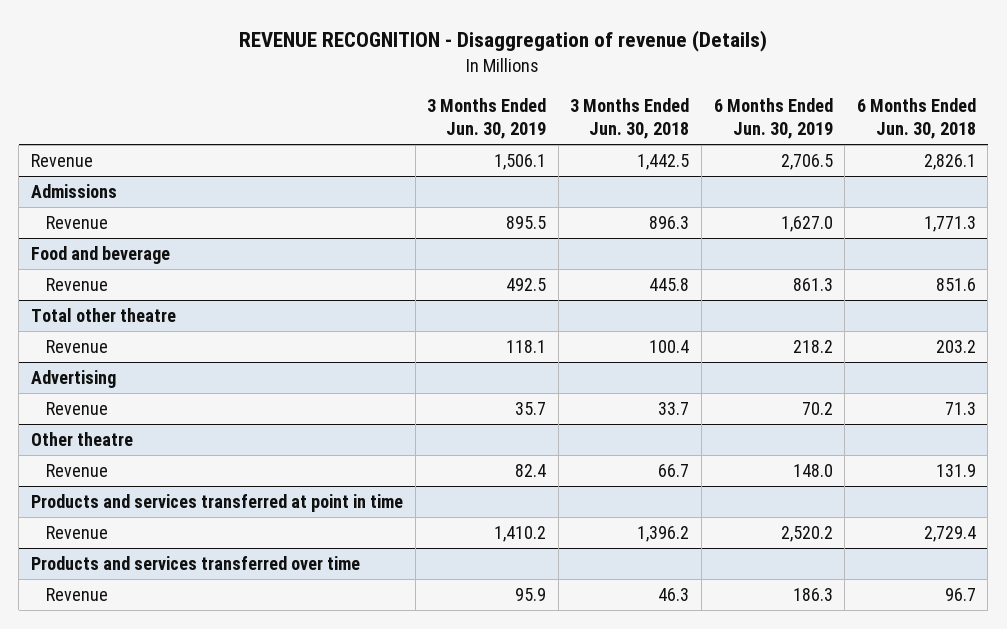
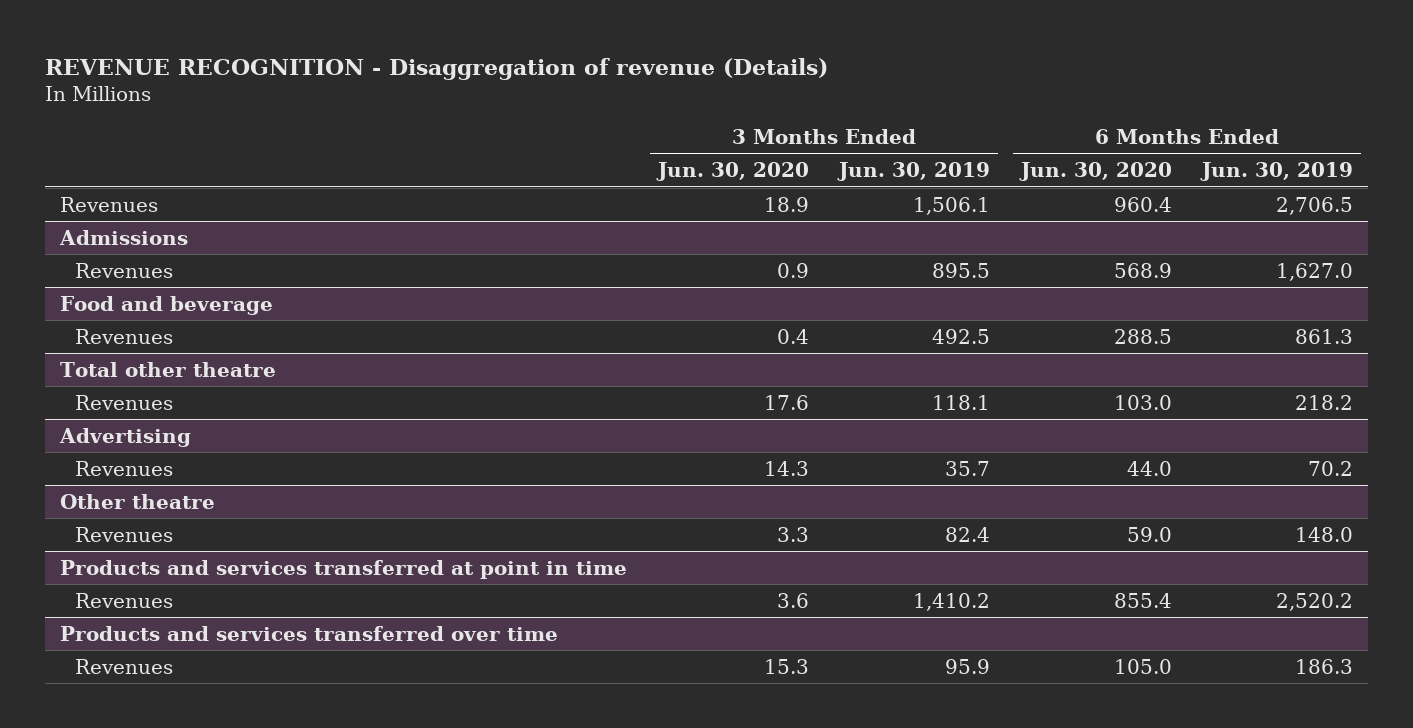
[570,97,690,140] 3 Months Ended Jun. 30, 2018 -> none
[856,97,976,140] 6 Months Ended Jun. 30, 2018 -> none
none -> [655,162,809,182] Jun. 30, 2020
none -> [1018,162,1172,182] Jun. 30, 2020
[30,154,93,168] Revenue -> [60,196,159,212] Revenues
[45,216,108,230] Revenue -> [74,262,173,278] Revenues
[45,278,108,292] Revenue -> [74,328,173,344] Revenues
[45,340,108,354] Revenue -> [74,394,173,410] Revenues
[45,402,108,416] Revenue -> [74,460,173,476] Revenues
[45,464,108,478] Revenue -> [74,526,173,542] Revenues
[45,526,108,540] Revenue -> [74,592,173,608] Revenues
[45,588,108,602] Revenue -> [74,658,173,674] Revenues

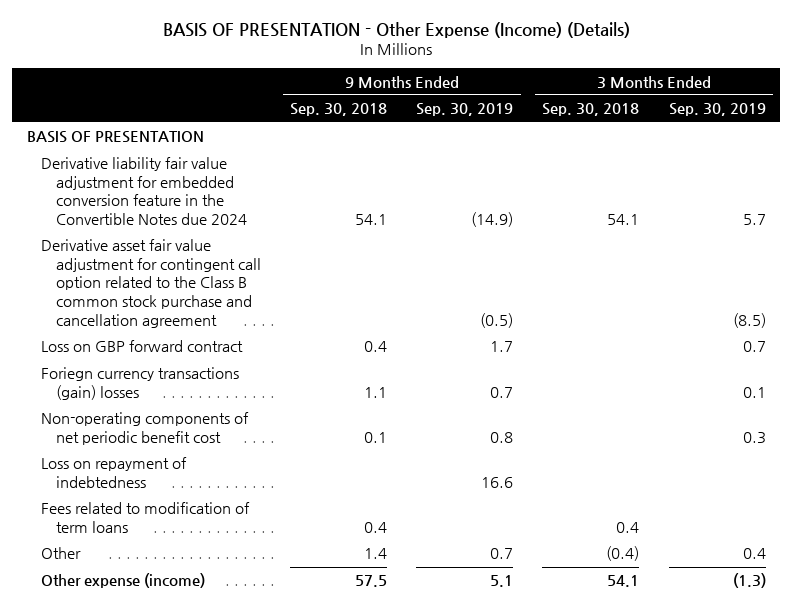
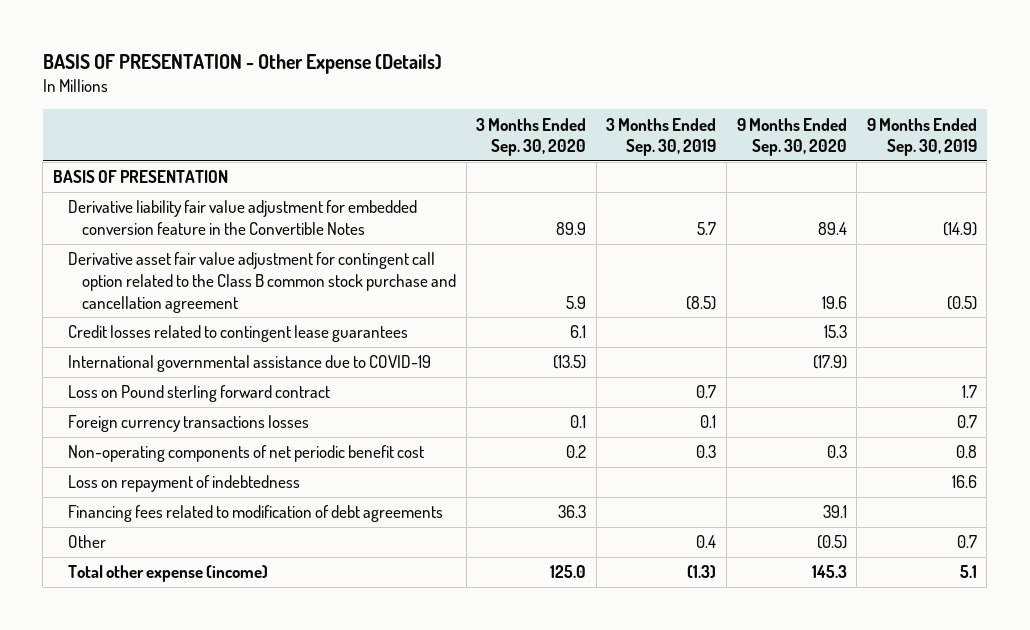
[163,21,631,38] BASIS OF PRESENTATION - Other Expense (Income) (Details) -> [42,54,442,75] BASIS OF PRESENTATION - Other Expense (Details)
[290,103,388,117] Sep. 30, 2018 -> none
[542,103,640,117] Sep. 30, 2018 -> none
none -> [476,117,587,157] 3 Months Ended Sep. 30, 2020
none -> [736,117,847,157] 9 Months Ended Sep. 30, 2020
[41,157,247,226] Derivative liability fair value adjustment for embedded conversion feature in the Convertible Notes due 2024 -> [67,200,417,235] Derivative liability fair value adjustment for embedded conversion feature in the Convertible Notes
none -> [67,325,408,343] Credit losses related to contingent lease guarantees
none -> [67,355,431,373] International governmental assistance due to COVID-19
[41,340,244,353] Loss on GBP forward contract -> [67,385,330,403] Loss on Pound sterling forward contract
[41,367,240,400] Foriegn currency transactions (gain) losses -> [67,415,309,433] Foreign currency transactions losses
[41,502,251,533] Fees related to modification of term loans -> [67,505,443,523] Financing fees related to modification of debt agreements
[41,573,206,589] Other expense (income) -> [67,565,268,583] Total other expense (income)

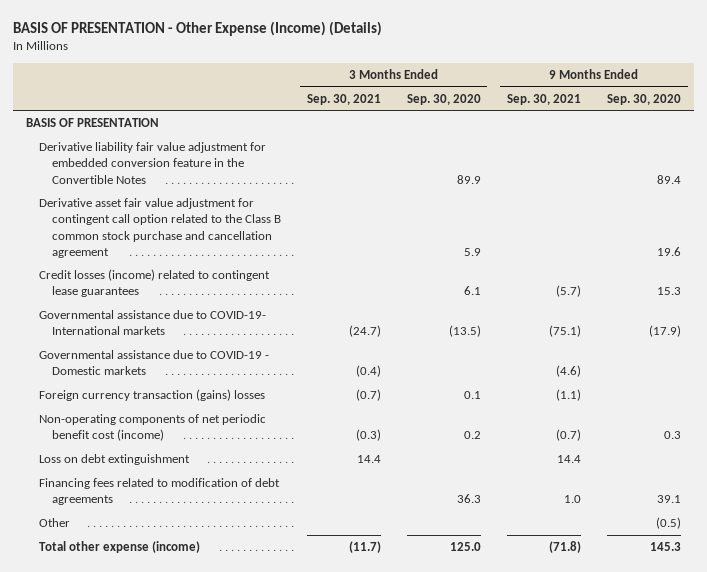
[42,54,442,75] BASIS OF PRESENTATION - Other Expense (Details) -> [13,21,383,37] BASIS OF PRESENTATION - Other Expense (Income) (Details)
[606,117,717,157] 3 Months Ended Sep. 30, 2019 -> none
[866,117,977,157] 9 Months Ended Sep. 30, 2019 -> none
none -> [306,93,381,105] Sep. 30, 2021
none -> [506,93,581,105] Sep. 30, 2021
[67,385,330,403] Loss on Pound sterling forward contract -> none
[67,325,408,343] Credit losses related to contingent lease guarantees -> [38,268,270,298] Credit losses (income) related to contingent lease guarantees
[67,355,431,373] International governmental assistance due to COVID-19 -> [38,309,266,336] Governmental assistance due to COVID-19- International markets
none -> [38,349,269,376] Governmental assistance due to COVID-19 - Domestic markets
[67,415,309,433] Foreign currency transactions losses -> [38,388,265,401] Foreign currency transaction (gains) losses
[67,445,424,463] Non-operating components of net periodic benefit cost -> [38,413,266,442] Non-operating components of net periodic benefit cost (income)
[67,475,300,493] Loss on repayment of indebtedness -> [38,453,190,465] Loss on debt extinguishment

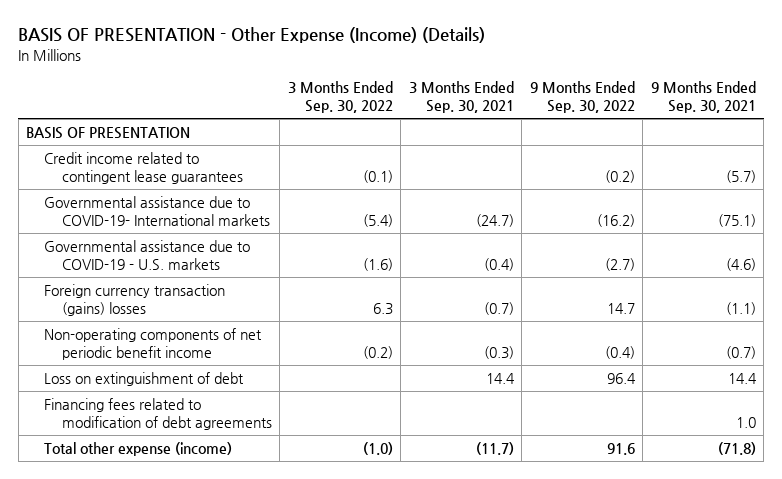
[406,93,481,105] Sep. 30, 2020 -> none
[607,93,682,105] Sep. 30, 2020 -> none
none -> [287,80,393,113] 3 Months Ended Sep. 30, 2022
none -> [529,80,635,113] 9 Months Ended Sep. 30, 2022
[38,141,266,184] Derivative liability fair value adjustment for embedded conversion feature in the Convertible Notes -> none
[38,197,281,258] Derivative asset fair value adjustment for contingent call option related to the Class B common stock purchase and cancellation agreement -> none
[38,268,270,298] Credit losses (income) related to contingent lease guarantees -> [44,152,243,185] Credit income related to contingent lease guarantees
[38,349,269,376] Governmental assistance due to COVID-19 - Domestic markets -> [44,240,251,271] Governmental assistance due to COVID-19 - U.S. markets
[38,413,266,442] Non-operating components of net periodic benefit cost (income) -> [44,328,263,361] Non-operating components of net periodic benefit income
[38,453,190,465] Loss on debt extinguishment -> [44,372,245,387] Loss on extinguishment of debt
[38,517,70,527] Other -> none

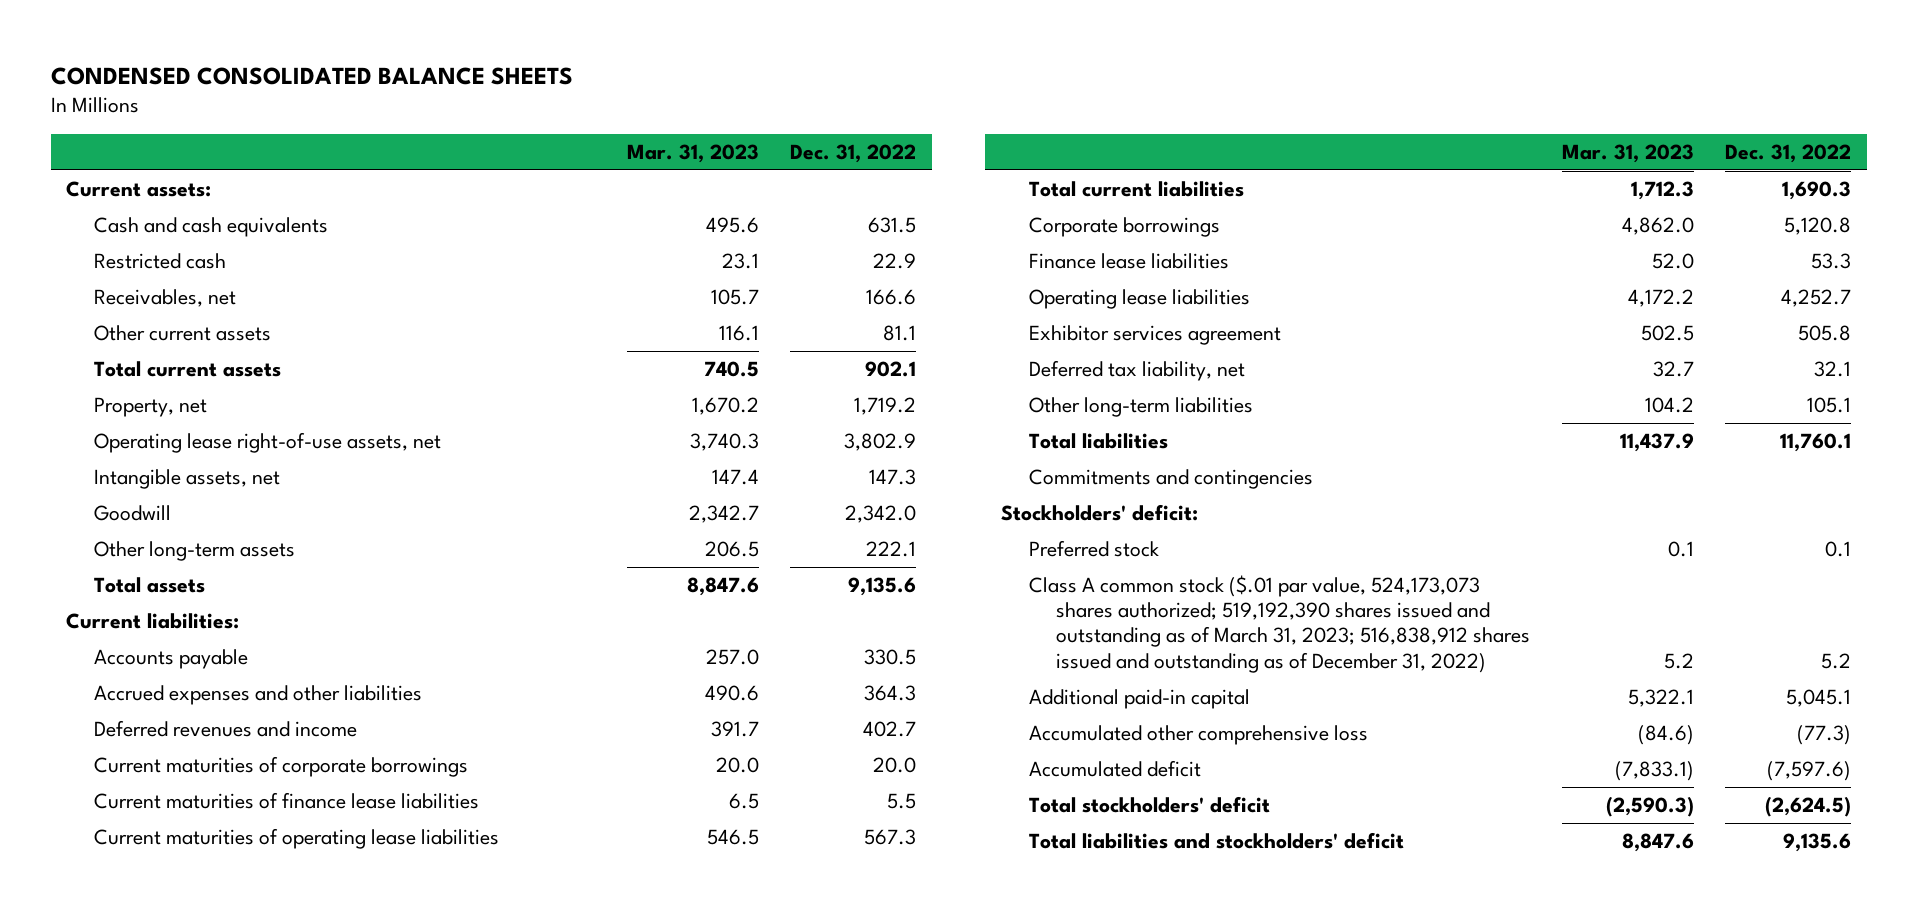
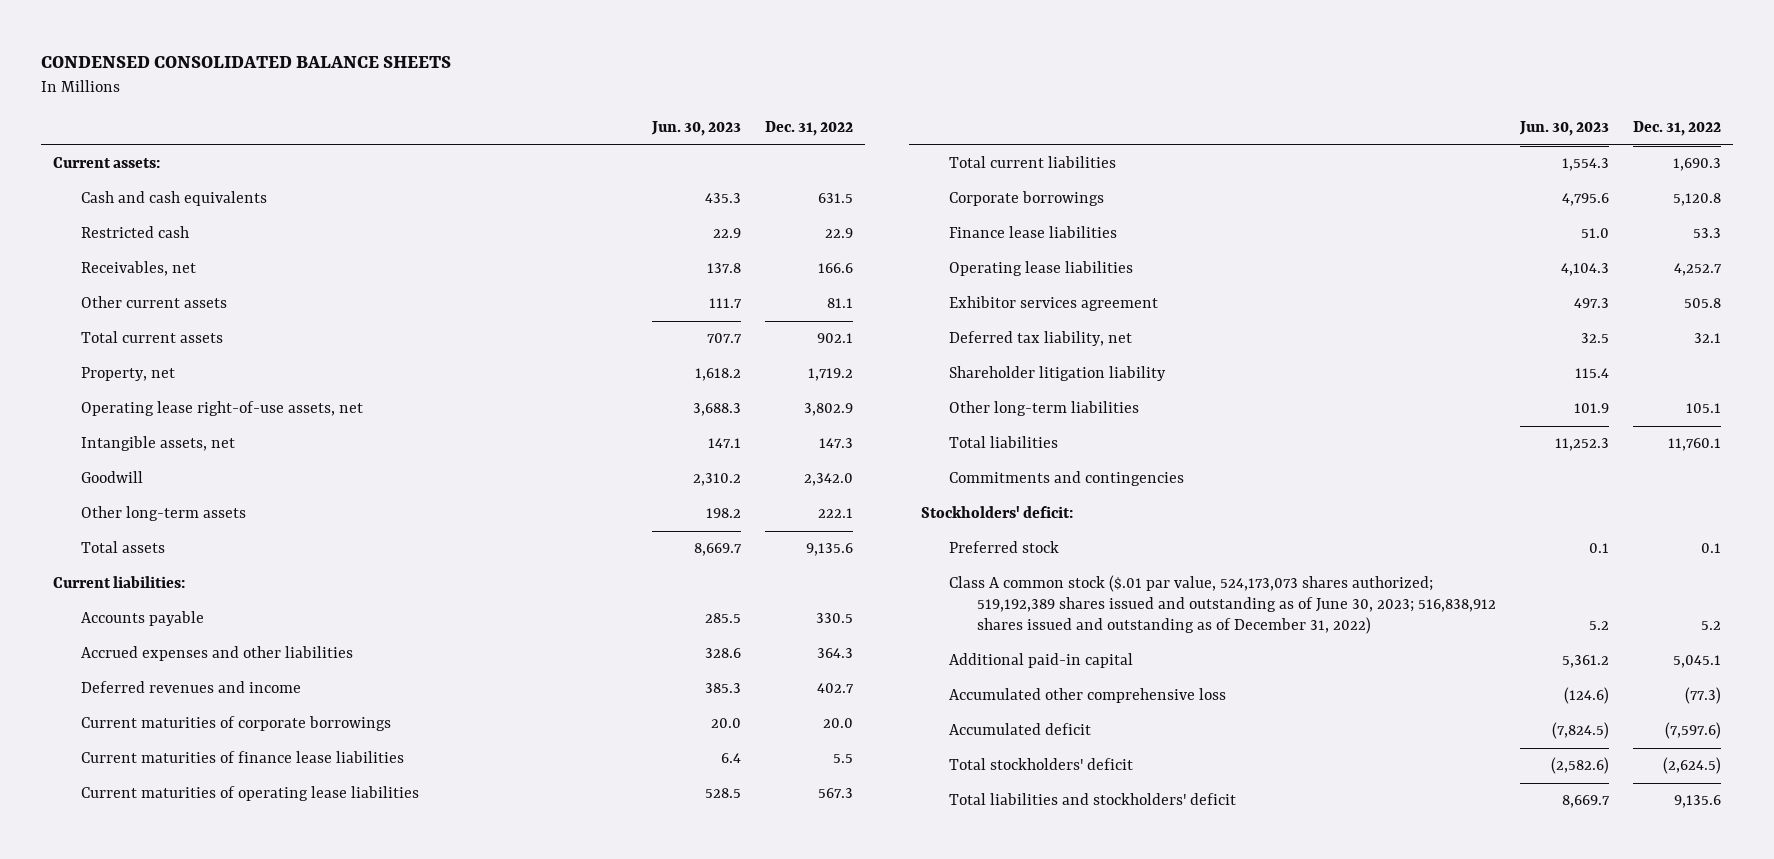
[626,143,759,163] Mar. 31, 2023 -> none
none -> [650,121,741,137] Jun. 30, 2023
none -> [949,366,1167,382] Shareholder litigation liability
[1028,575,1531,673] Class A common stock ($.01 par value, 524,173,073 shares authorized; 519,192,390 shares issued and outstanding as of March 31, 2023; 516,838,912 shares issued and outstanding as of December 31, 2022) -> [949,575,1497,635] Class A common stock ($.01 par value, 524,173,073 shares authorized; 519,192,389 shares issued and outstanding as of June 30, 2023; 516,838,912 shares issued and outstanding as of December 31, 2022)

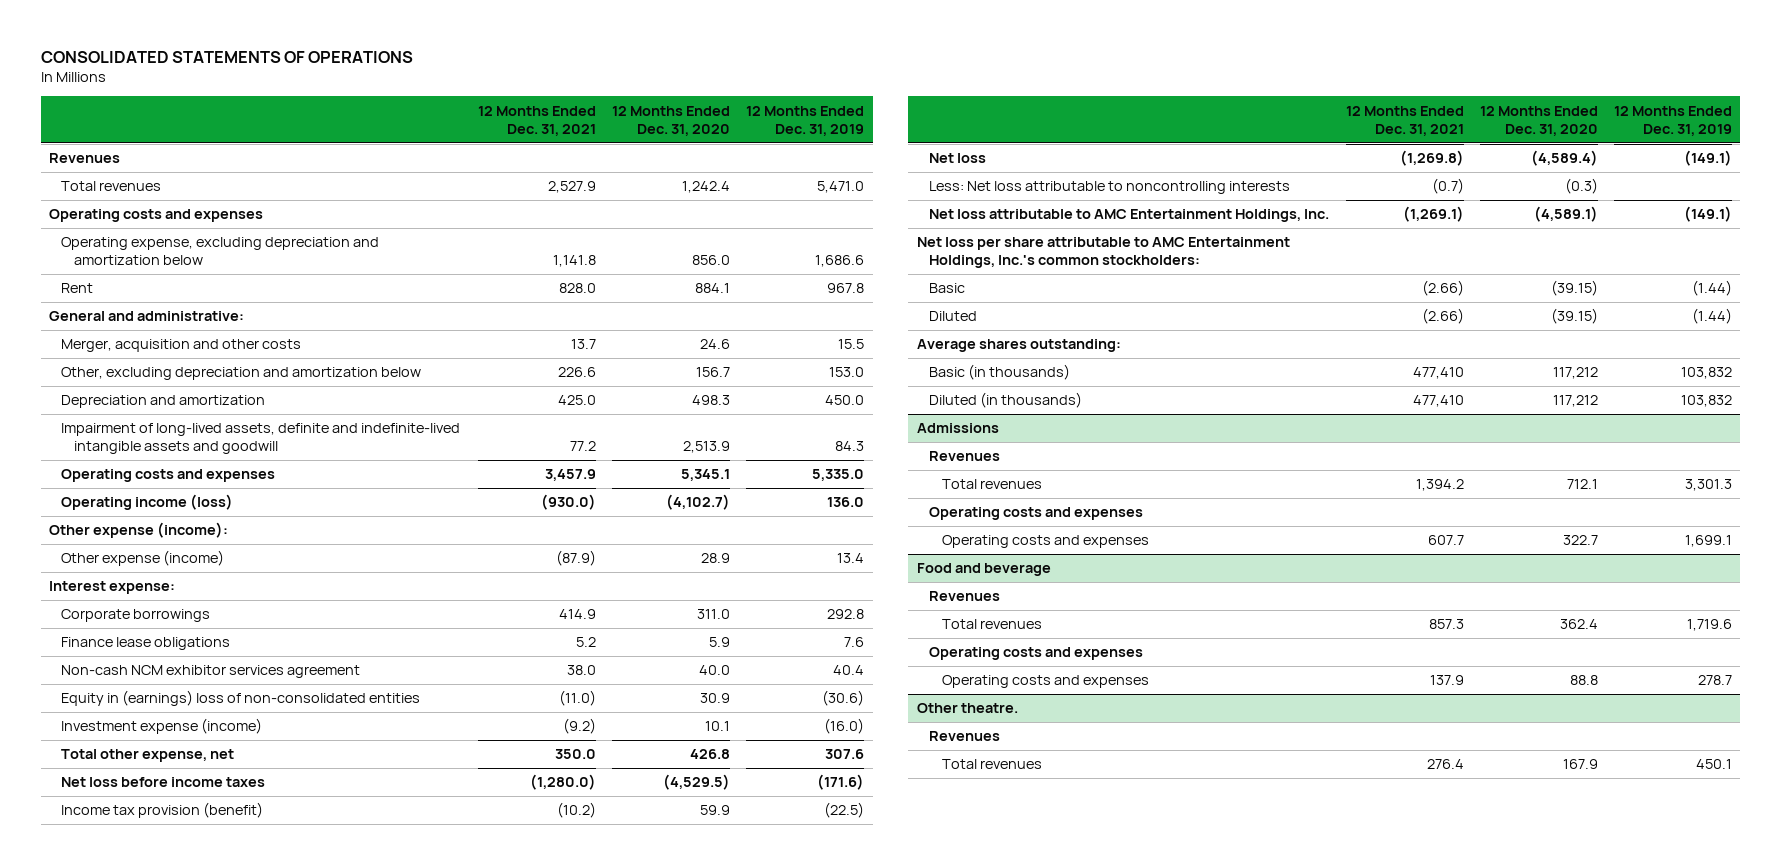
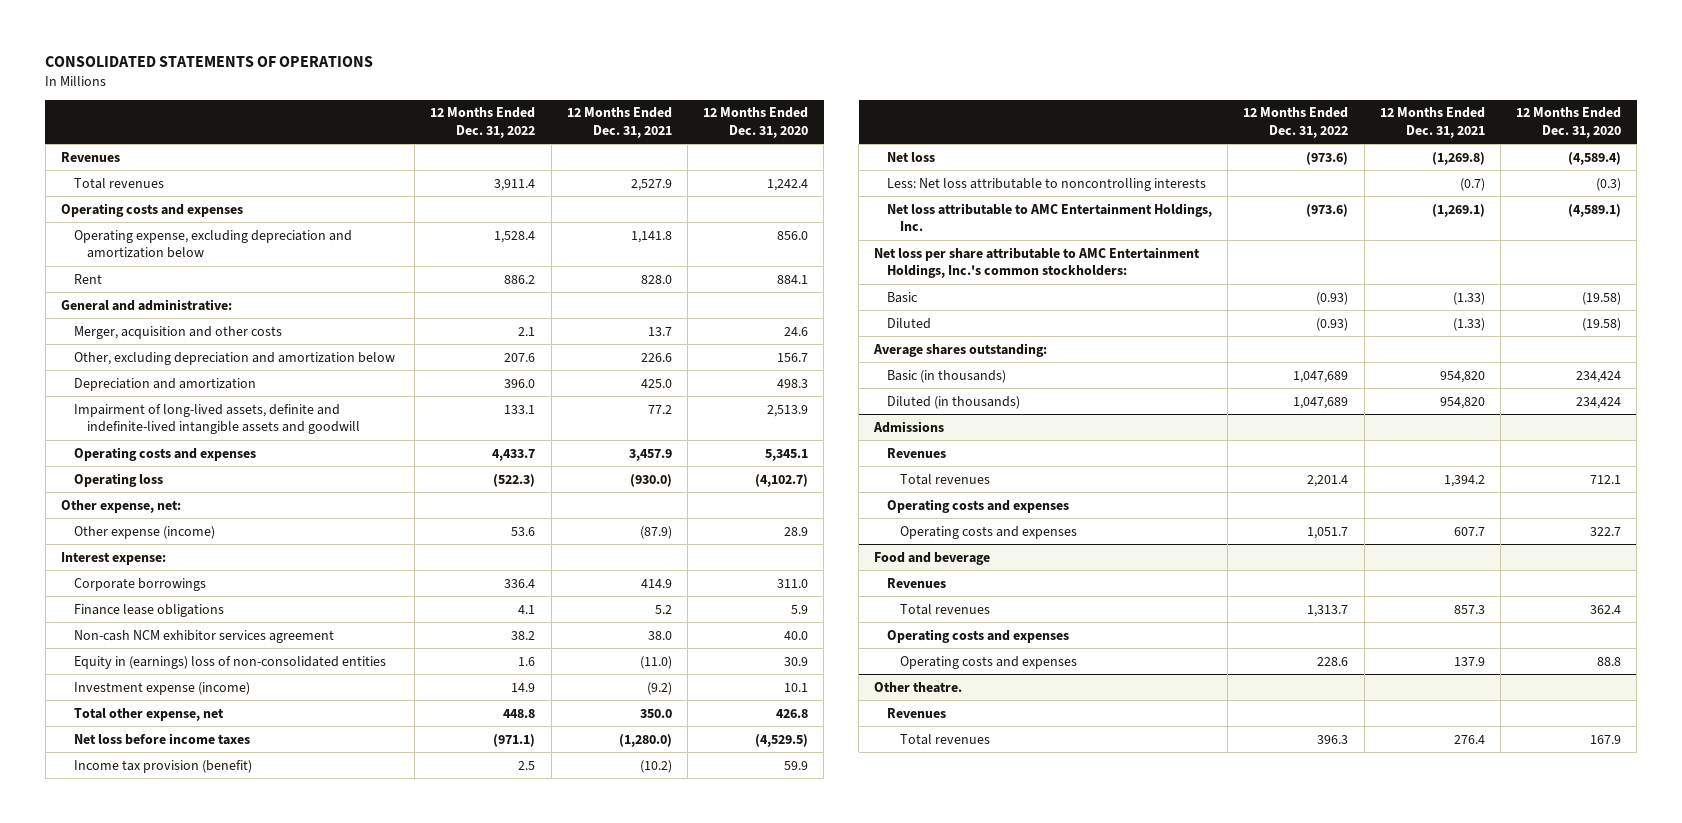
[746,105,865,136] 12 Months Ended Dec. 31, 2019 -> none
none -> [430,107,536,139] 12 Months Ended Dec. 31, 2022
[61,494,234,511] Operating income (loss) -> [73,472,163,487] Operating loss
[48,522,228,539] Other expense (income): -> [61,499,182,513] Other expense, net:
[1421,280,1464,297] (2.66) -> [1452,291,1485,305] (1.33)
[1550,280,1598,297] (39.15) -> [1582,291,1622,305] (19.58)
[1421,308,1464,325] (2.66) -> [1452,317,1485,331] (1.33)
[1550,308,1598,325] (39.15) -> [1582,317,1622,331] (19.58)
[1412,367,1464,380] 477,410 -> [1439,370,1485,383] 954,820
[1552,367,1598,380] 117,212 -> [1576,370,1622,383] 234,424
[1412,395,1464,408] 477,410 -> [1439,396,1485,409] 954,820
[1552,395,1598,408] 117,212 -> [1576,396,1622,409] 234,424

